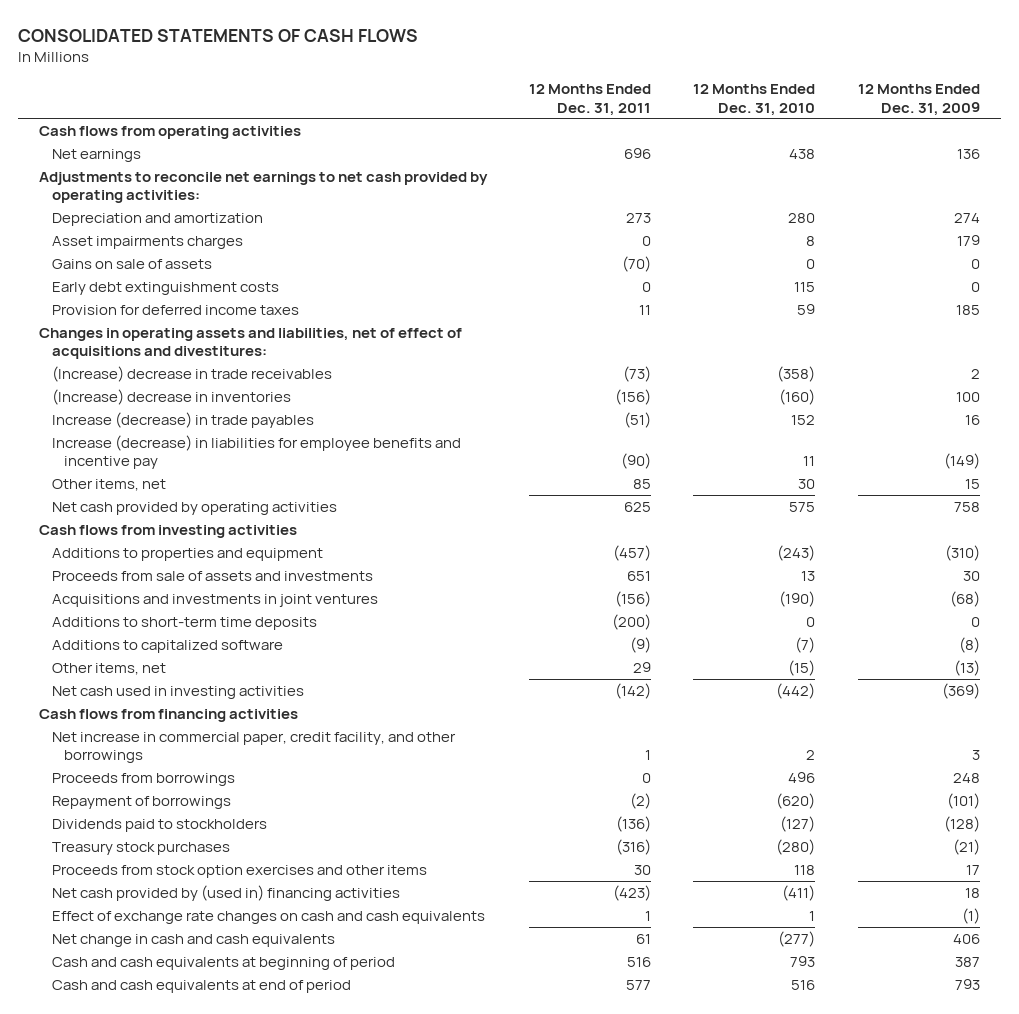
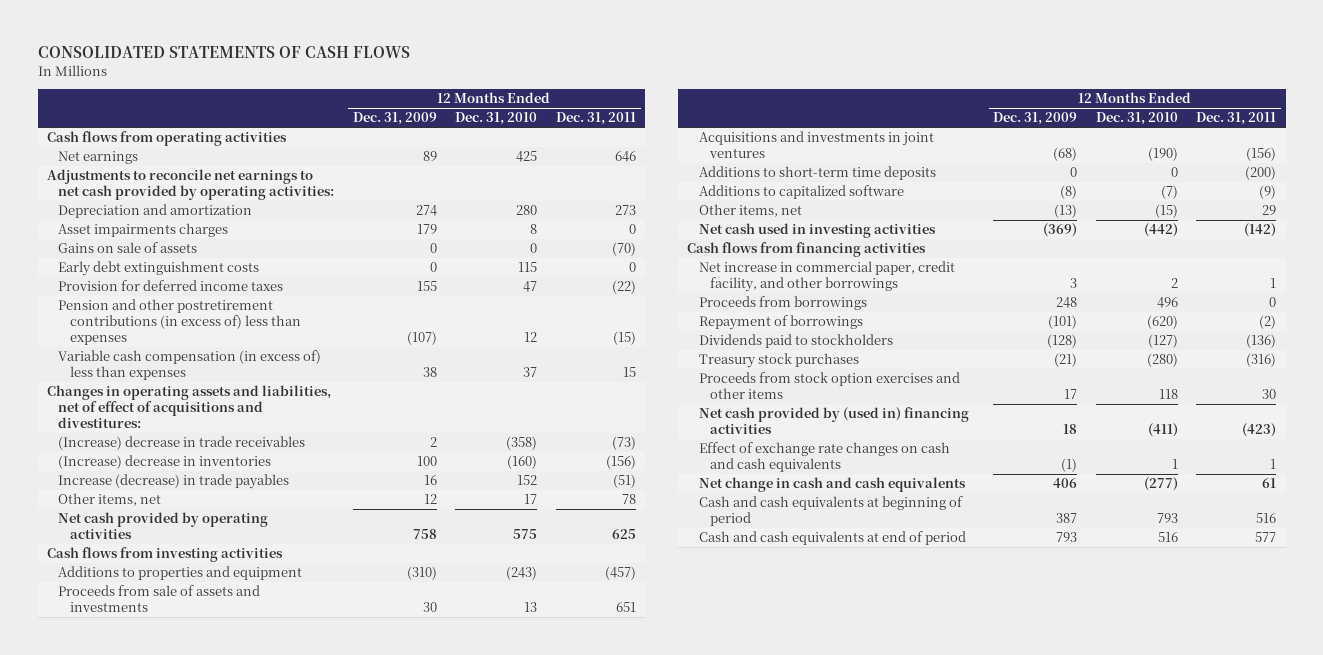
[624,147,652,159] 696 -> [615,151,637,163] 646
[789,148,816,159] 438 -> [516,151,538,163] 425
[956,148,980,159] 136 -> [422,151,437,162] 89
[639,304,652,315] 11 -> [612,280,637,295] (22)
[797,303,816,315] 59 -> [523,281,538,293] 47
[955,304,980,315] 185 -> [416,281,437,292] 155
none -> [58,299,301,346] Pension and other postretirement contributions (in excess of) less than expenses
none -> [58,350,322,381] Variable cash compensation (in excess of) less than expenses
[51,434,461,470] Increase (decrease) in liabilities for employee benefits and incentive pay -> none
[633,478,652,489] 85 -> [622,494,637,505] 78
[798,478,816,489] 30 -> [524,494,538,505] 17
[964,478,980,489] 15 -> [423,494,437,505] 12

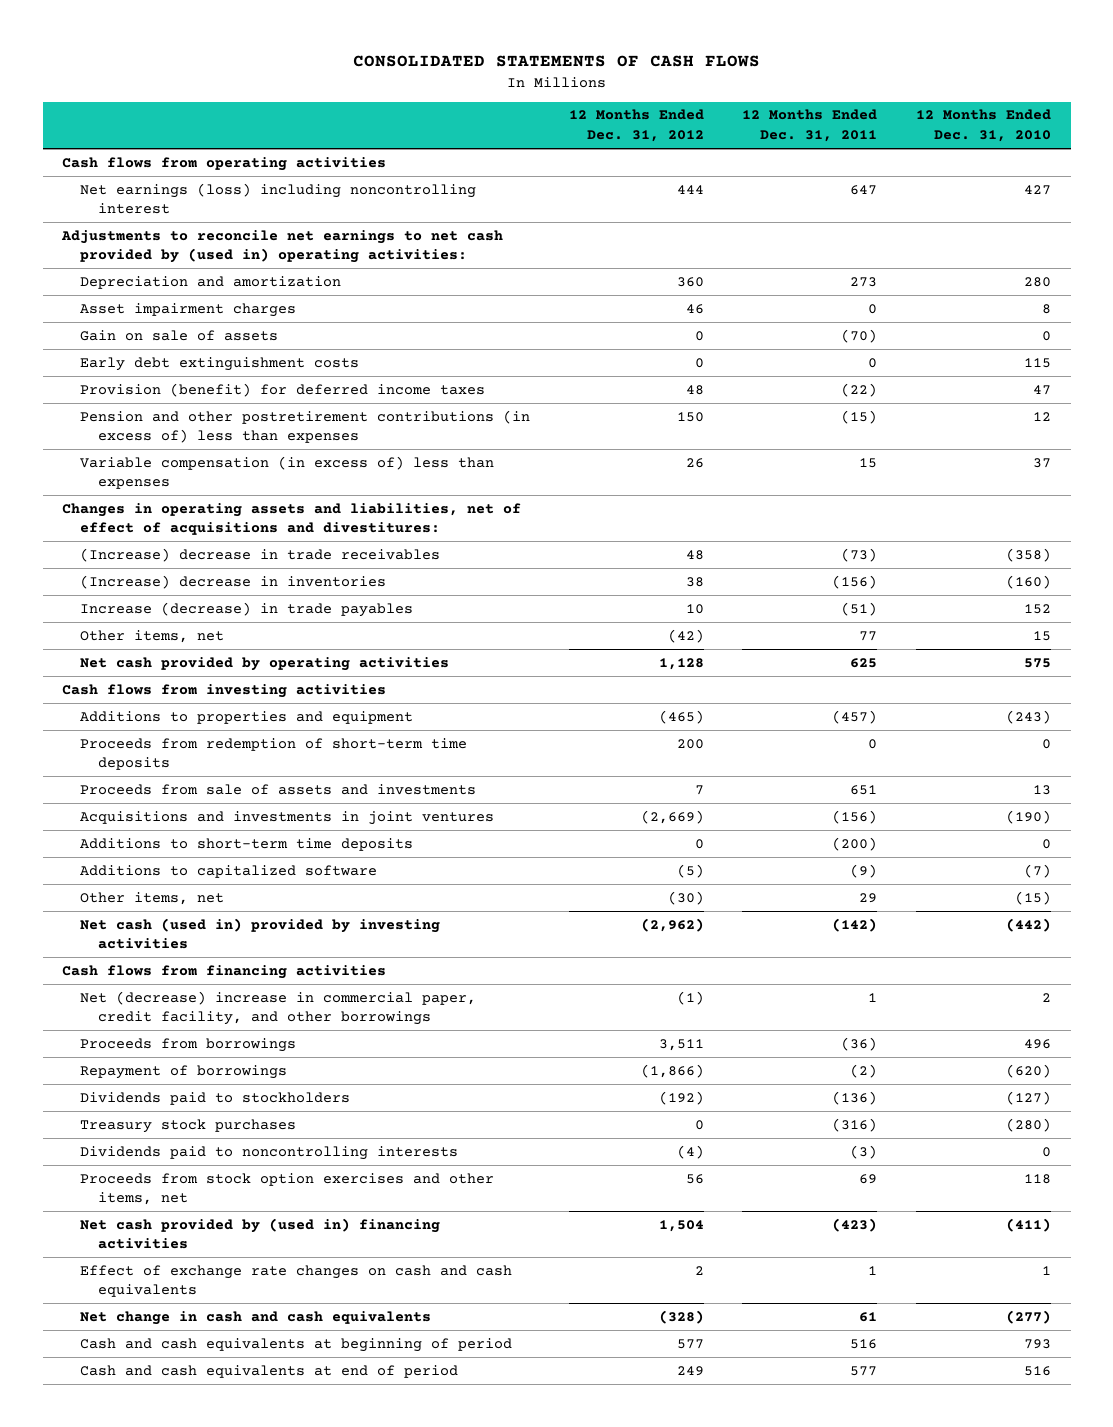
[352,112,437,126] Dec. 31, 2009 -> none
none -> [568,109,704,143] 12 Months Ended Dec. 31, 2012
[58,151,139,165] Net earnings -> none
none -> [80,182,477,215] Net earnings (loss) including noncontrolling interest
[47,169,335,201] Adjustments to reconcile net earnings to net cash provided by operating activities: -> [61,229,504,264] Adjustments to reconcile net earnings to net cash provided by (used in) operating activities:
[58,223,229,238] Asset impairments charges -> [80,302,297,317] Asset impairment charges
[58,242,198,254] Gains on sale of assets -> [80,329,279,341] Gain on sale of assets
[58,280,284,292] Provision for deferred income taxes -> [80,382,486,397] Provision (benefit) for deferred income taxes
[58,350,322,381] Variable cash compensation (in excess of) less than expenses -> [80,455,495,490] Variable compensation (in excess of) less than expenses
[524,494,538,505] 17 -> [1033,630,1052,641] 15
[622,494,637,505] 78 -> [859,630,878,641] 77
none -> [80,737,468,771] Proceeds from redemption of short-term time deposits
[698,223,936,239] Net cash used in investing activities -> [80,917,441,950] Net cash (used in) provided by investing activities
[698,261,955,293] Net increase in commercial paper, credit facility, and other borrowings -> [80,990,477,1026] Net (decrease) increase in commercial paper, credit facility, and other borrowings
[1269,297,1277,308] 0 -> [841,1036,878,1051] (36)
none -> [80,1145,459,1160] Dividends paid to noncontrolling interests
[698,372,960,400] Proceeds from stock option exercises and other items -> [80,1172,495,1206] Proceeds from stock option exercises and other items, net
[1262,389,1277,400] 30 -> [859,1173,878,1184] 69

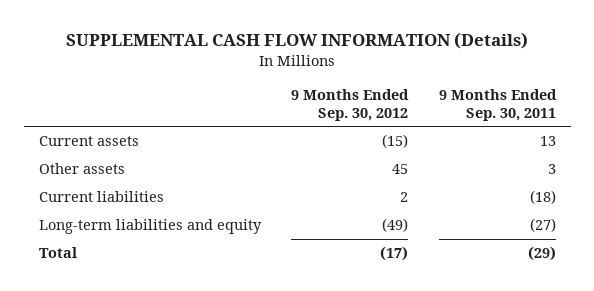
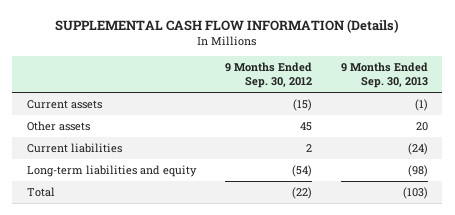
[438,88,557,121] 9 Months Ended Sep. 30, 2011 -> none
none -> [340,61,428,89] 9 Months Ended Sep. 30, 2013
[382,218,409,233] (49) -> [291,164,312,177] (54)
[380,246,409,262] (17) -> [291,186,312,199] (22)

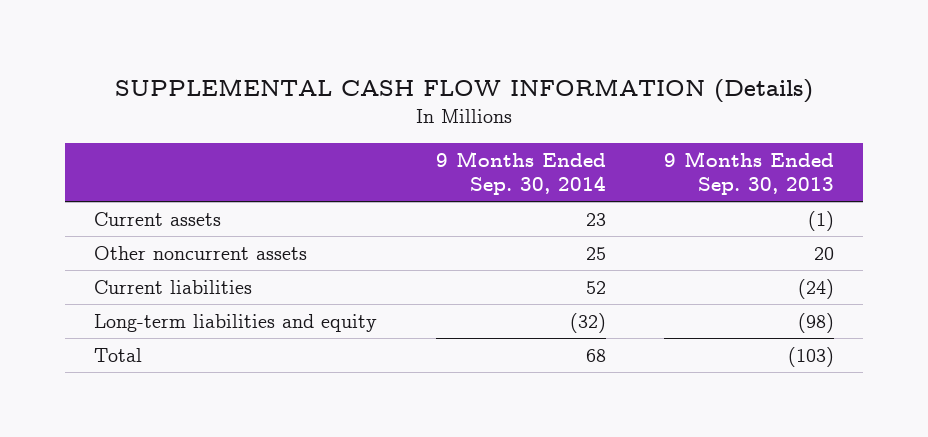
[224,61,312,89] 9 Months Ended Sep. 30, 2012 -> none
none -> [435,150,606,196] 9 Months Ended Sep. 30, 2014
[26,120,90,131] Other assets -> [94,245,308,260] Other noncurrent assets

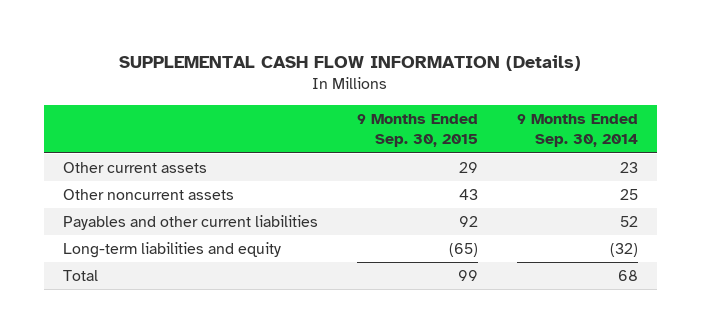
[664,150,835,196] 9 Months Ended Sep. 30, 2013 -> none
none -> [356,114,478,148] 9 Months Ended Sep. 30, 2015
[94,211,222,226] Current assets -> [62,162,207,174] Other current assets
[94,279,253,294] Current liabilities -> [62,215,318,231] Payables and other current liabilities

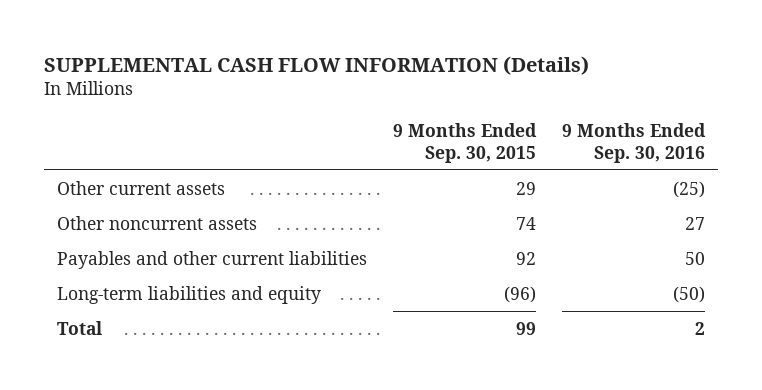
[516,114,638,148] 9 Months Ended Sep. 30, 2014 -> none
none -> [561,122,706,163] 9 Months Ended Sep. 30, 2016
[458,189,478,201] 43 -> [516,216,537,230] 74
[448,243,478,258] (65) -> [504,285,537,303] (96)

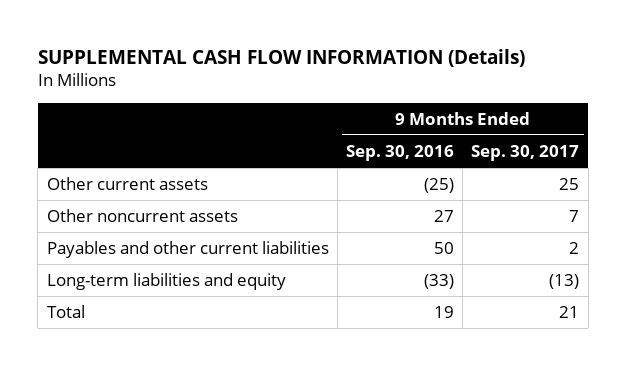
[393,122,538,163] 9 Months Ended Sep. 30, 2015 -> none
none -> [471,144,580,161] Sep. 30, 2017
[672,285,705,303] (50) -> [423,273,454,289] (33)
[694,321,705,335] 2 -> [433,305,454,318] 19

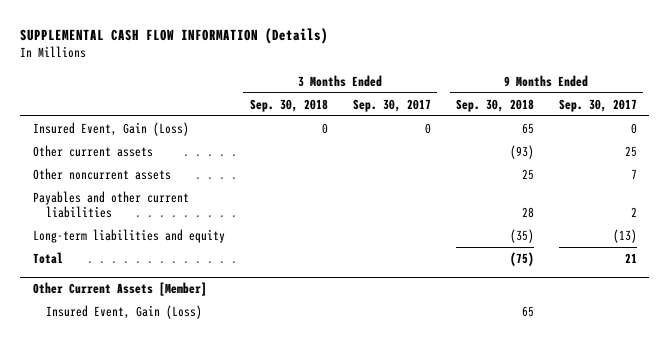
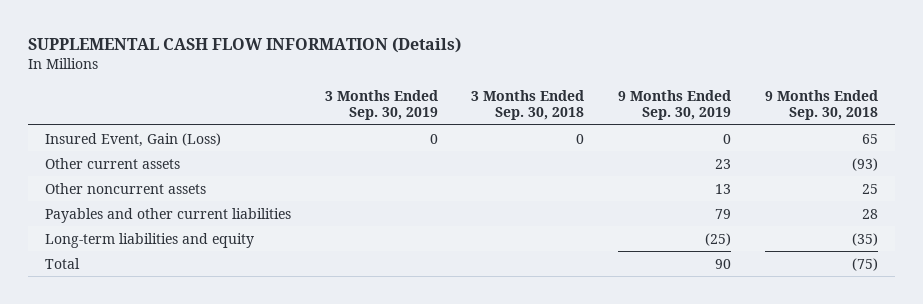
[352,98,431,112] Sep. 30, 2017 -> none
[558,98,637,112] Sep. 30, 2017 -> none
none -> [324,89,438,121] 3 Months Ended Sep. 30, 2019
none -> [618,89,732,121] 9 Months Ended Sep. 30, 2019
[32,282,207,297] Other Current Assets [Member] -> none
[45,304,202,319] Insured Event, Gain (Loss) -> none

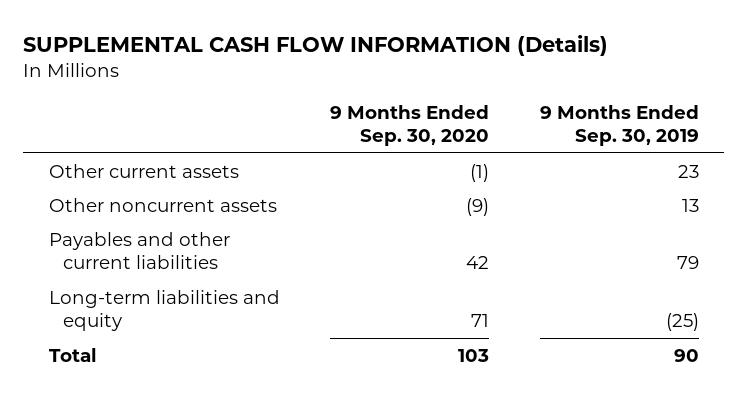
[324,89,438,121] 3 Months Ended Sep. 30, 2019 -> none
[471,89,585,121] 3 Months Ended Sep. 30, 2018 -> none
[764,89,878,121] 9 Months Ended Sep. 30, 2018 -> none
none -> [330,104,490,146] 9 Months Ended Sep. 30, 2020
[44,132,221,147] Insured Event, Gain (Loss) -> none

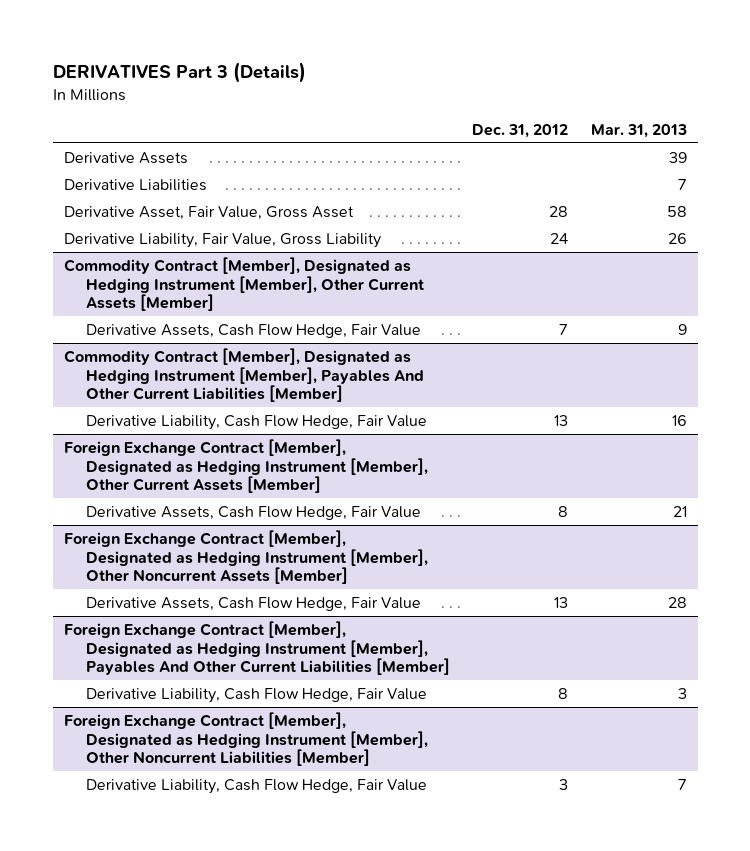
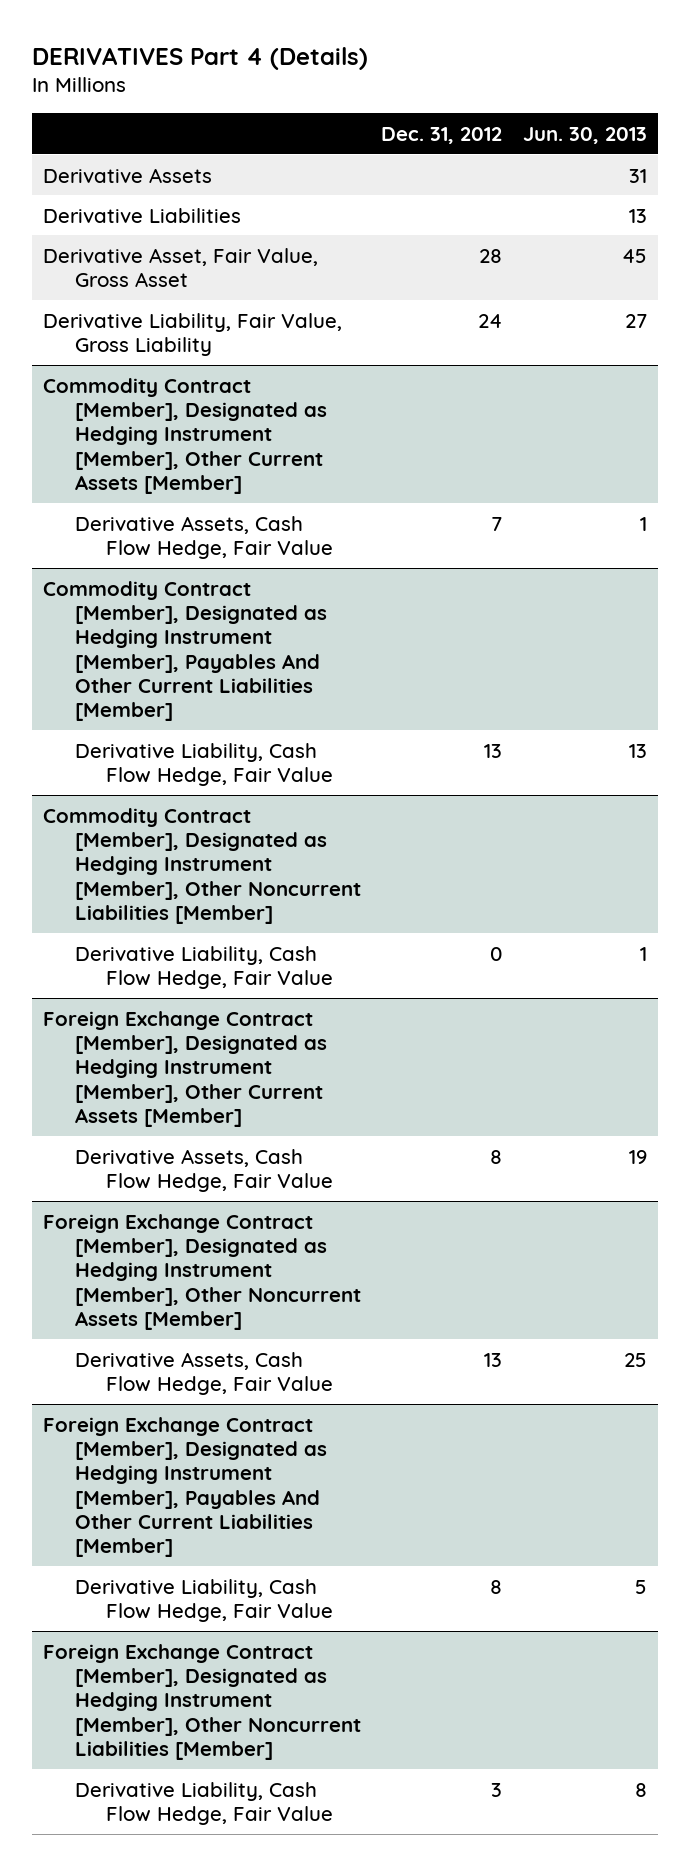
[52,61,306,83] DERIVATIVES Part 3 (Details) -> [32,46,369,70] DERIVATIVES Part 4 (Details)
[590,123,687,138] Mar. 31, 2013 -> none
none -> [523,126,648,144] Jun. 30, 2013
none -> [42,807,361,924] Commodity Contract [Member], Designated as Hedging Instrument [Member], Other Noncurrent Liabilities [Member]
none -> [74,945,334,989] Derivative Liability, Cash Flow Hedge, Fair Value

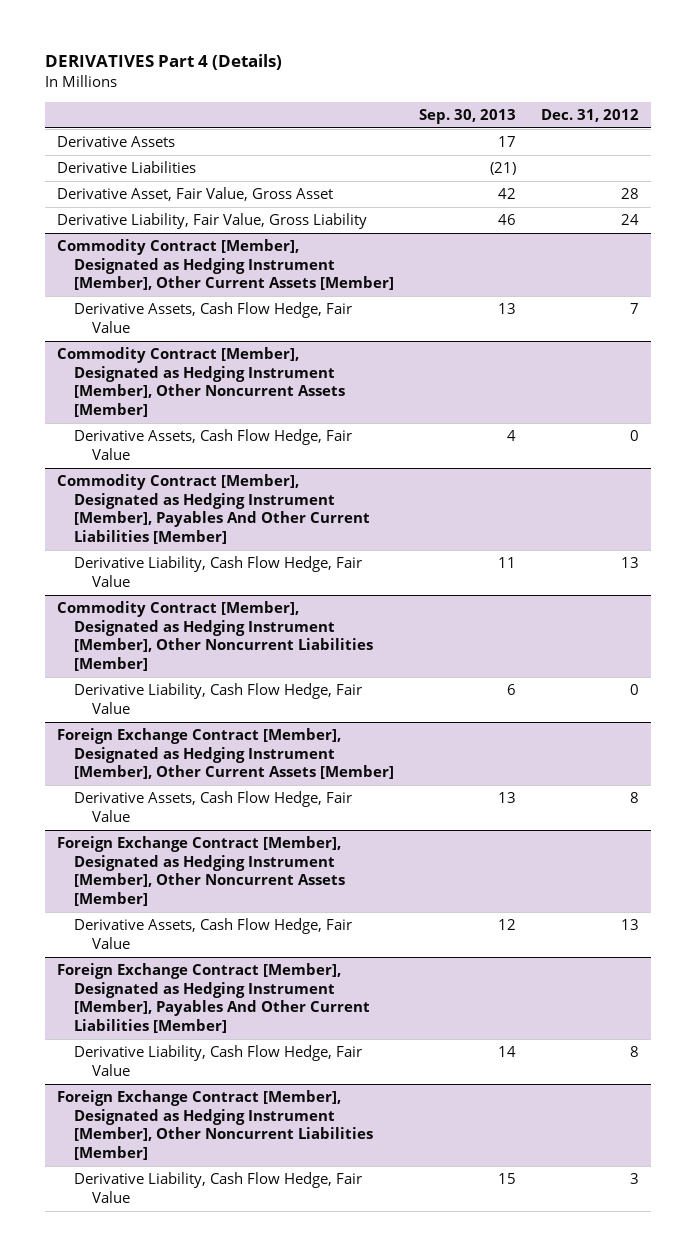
[523,126,648,144] Jun. 30, 2013 -> none
none -> [418,108,516,124] Sep. 30, 2013
none -> [57,347,346,418] Commodity Contract [Member], Designated as Hedging Instrument [Member], Other Noncurrent Assets [Member]
none -> [74,429,353,460] Derivative Assets, Cash Flow Hedge, Fair Value

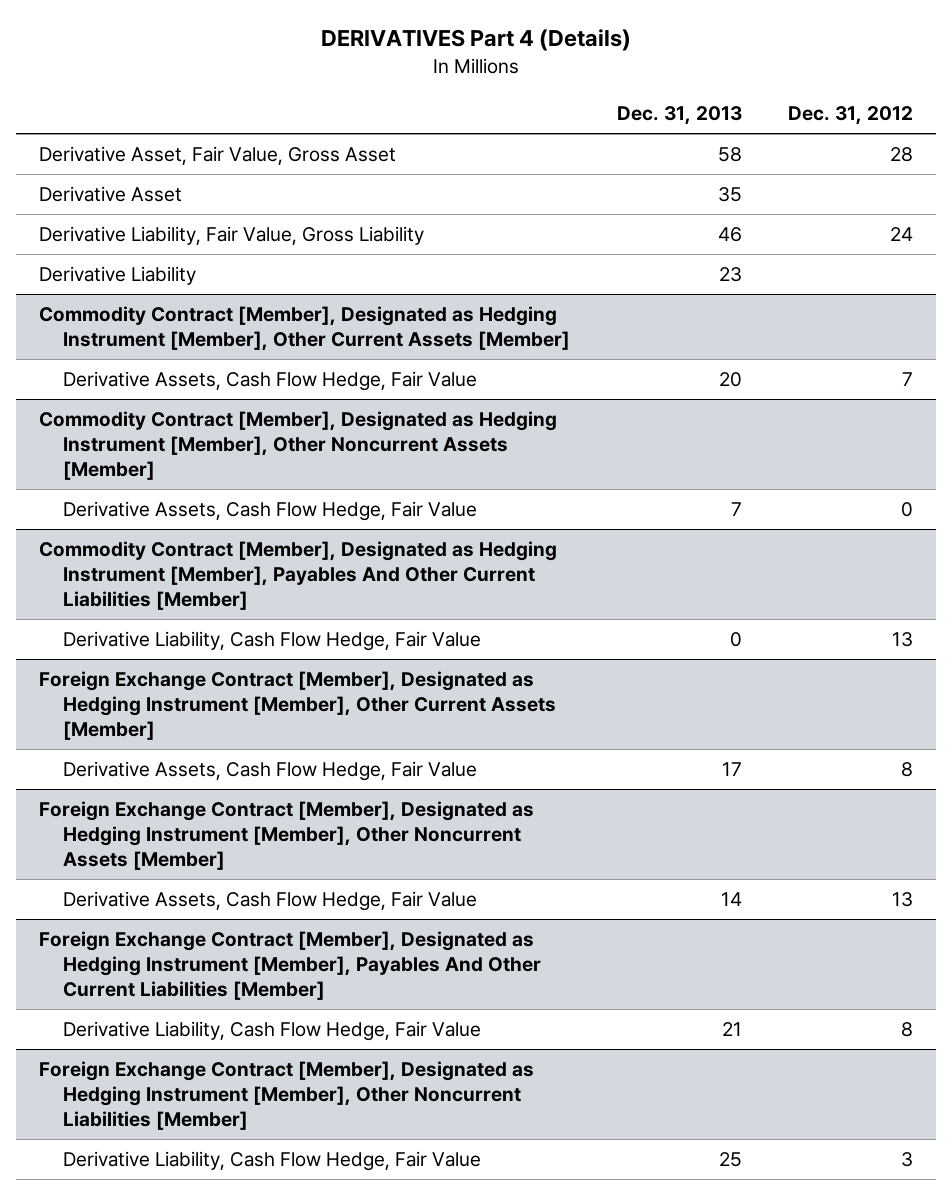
[418,108,516,124] Sep. 30, 2013 -> none
none -> [616,105,742,125] Dec. 31, 2013
[57,136,176,148] Derivative Assets -> none
[57,161,197,174] Derivative Liabilities -> none
none -> [38,186,182,203] Derivative Asset
none -> [38,266,196,286] Derivative Liability
[57,601,374,672] Commodity Contract [Member], Designated as Hedging Instrument [Member], Other Noncurrent Liabilities [Member] -> none
[74,683,363,714] Derivative Liability, Cash Flow Hedge, Fair Value -> none

